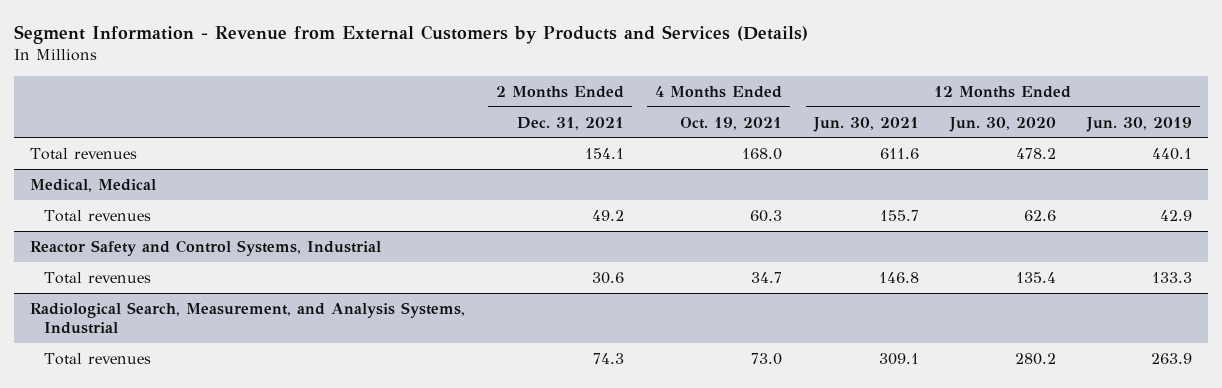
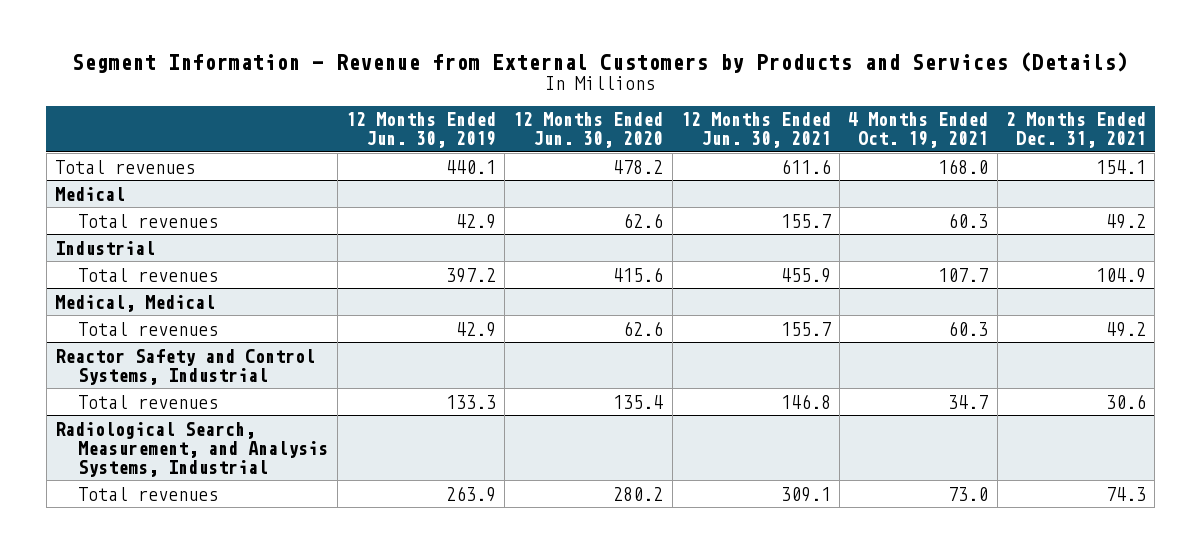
none -> [54,186,125,201] Medical
none -> [78,213,219,228] Total revenues
none -> [54,240,155,255] Industrial
none -> [78,267,219,282] Total revenues

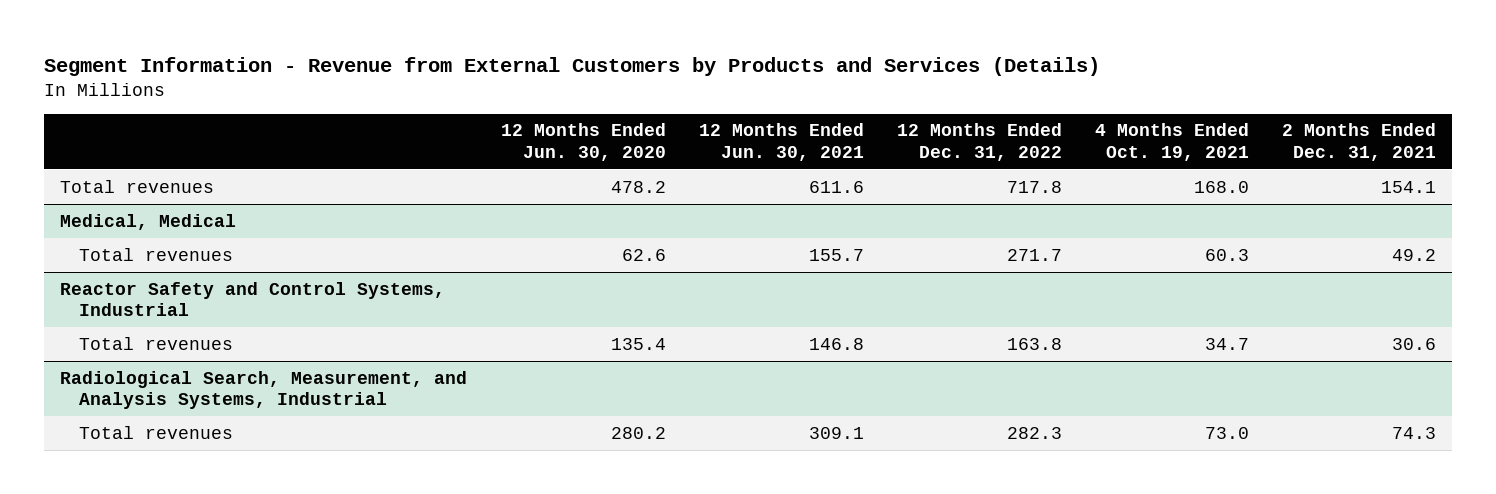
[345,112,496,149] 12 Months Ended Jun. 30, 2019 -> none
none -> [896,123,1062,161] 12 Months Ended Dec. 31, 2022
[54,186,125,201] Medical -> none
[78,213,219,228] Total revenues -> none
[54,240,155,255] Industrial -> none
[78,267,219,282] Total revenues -> none

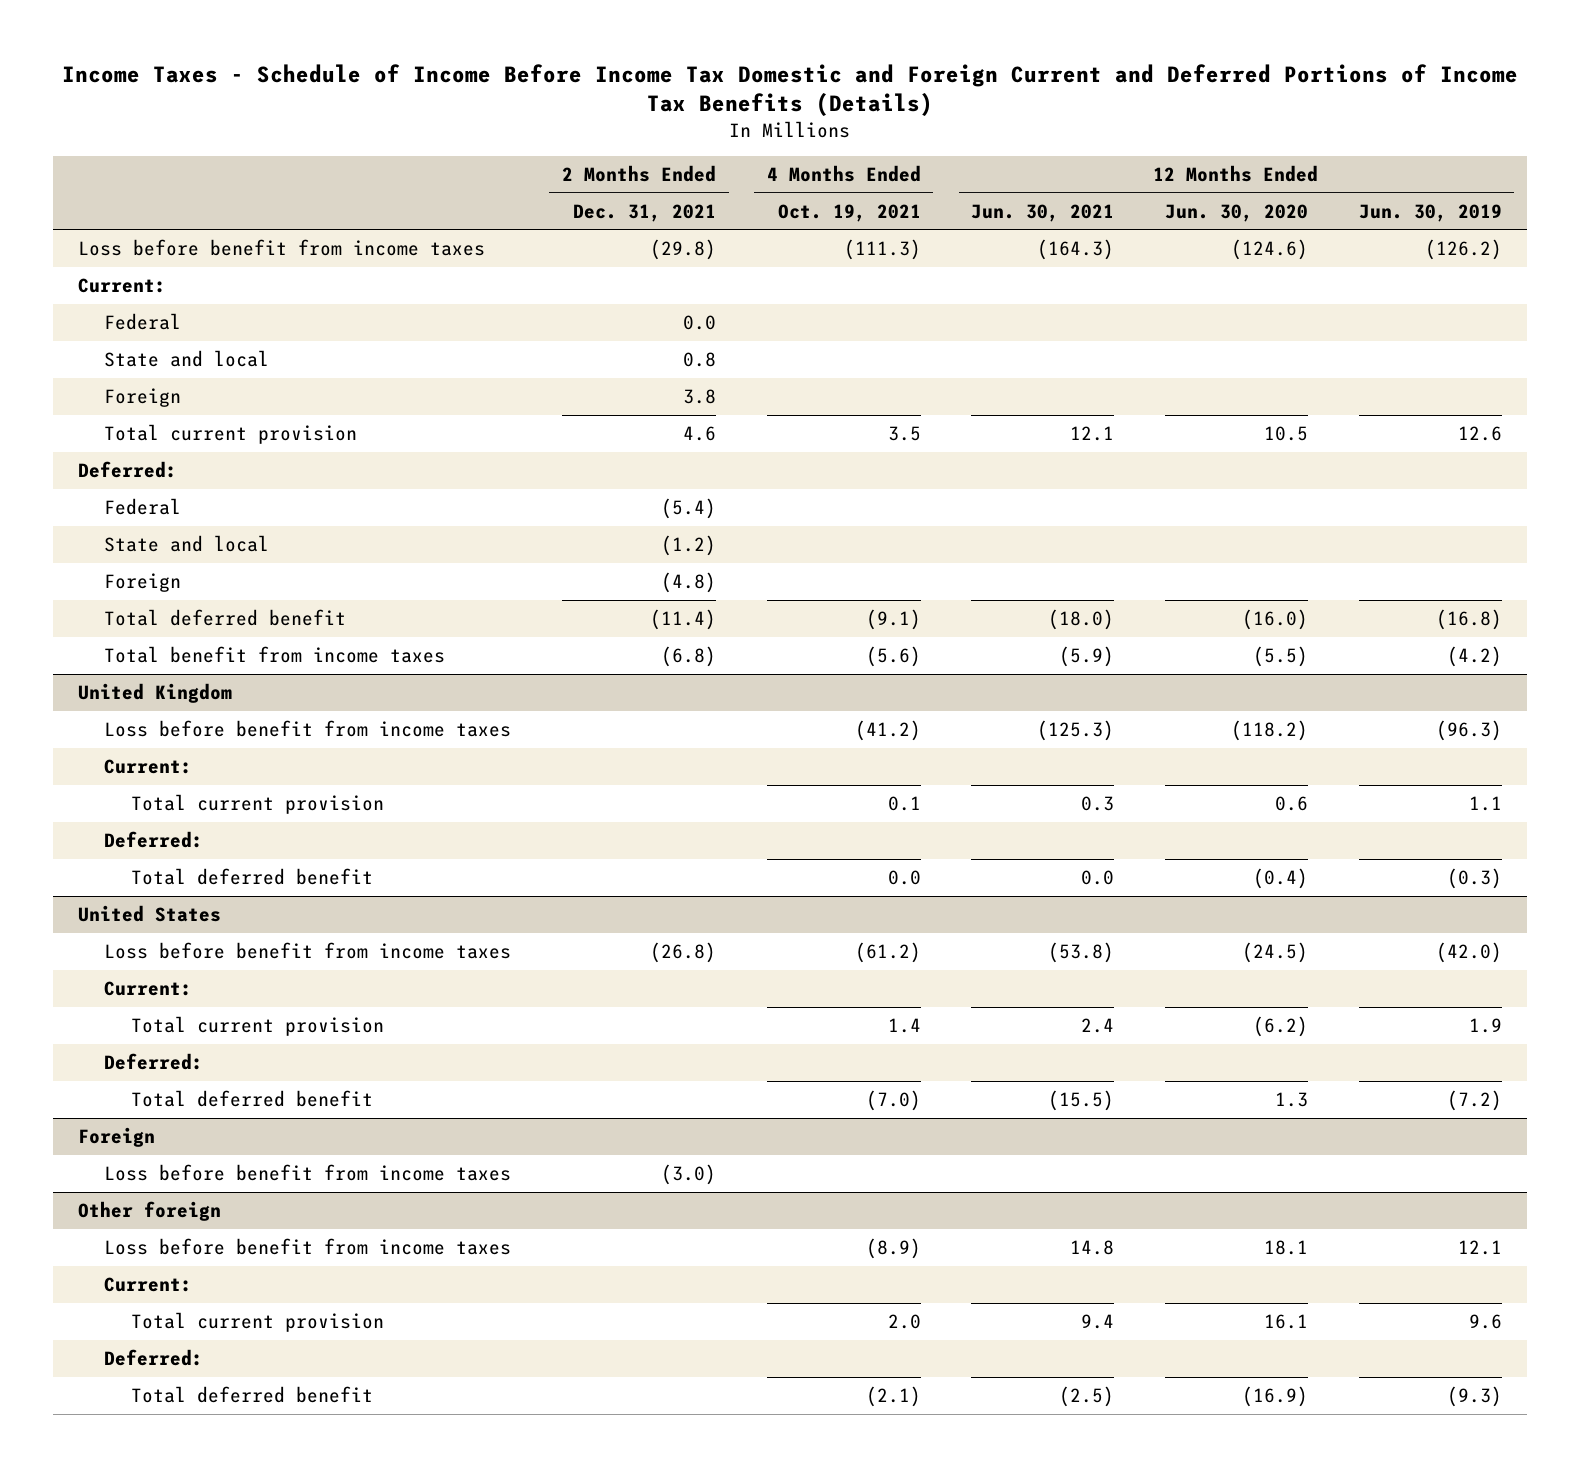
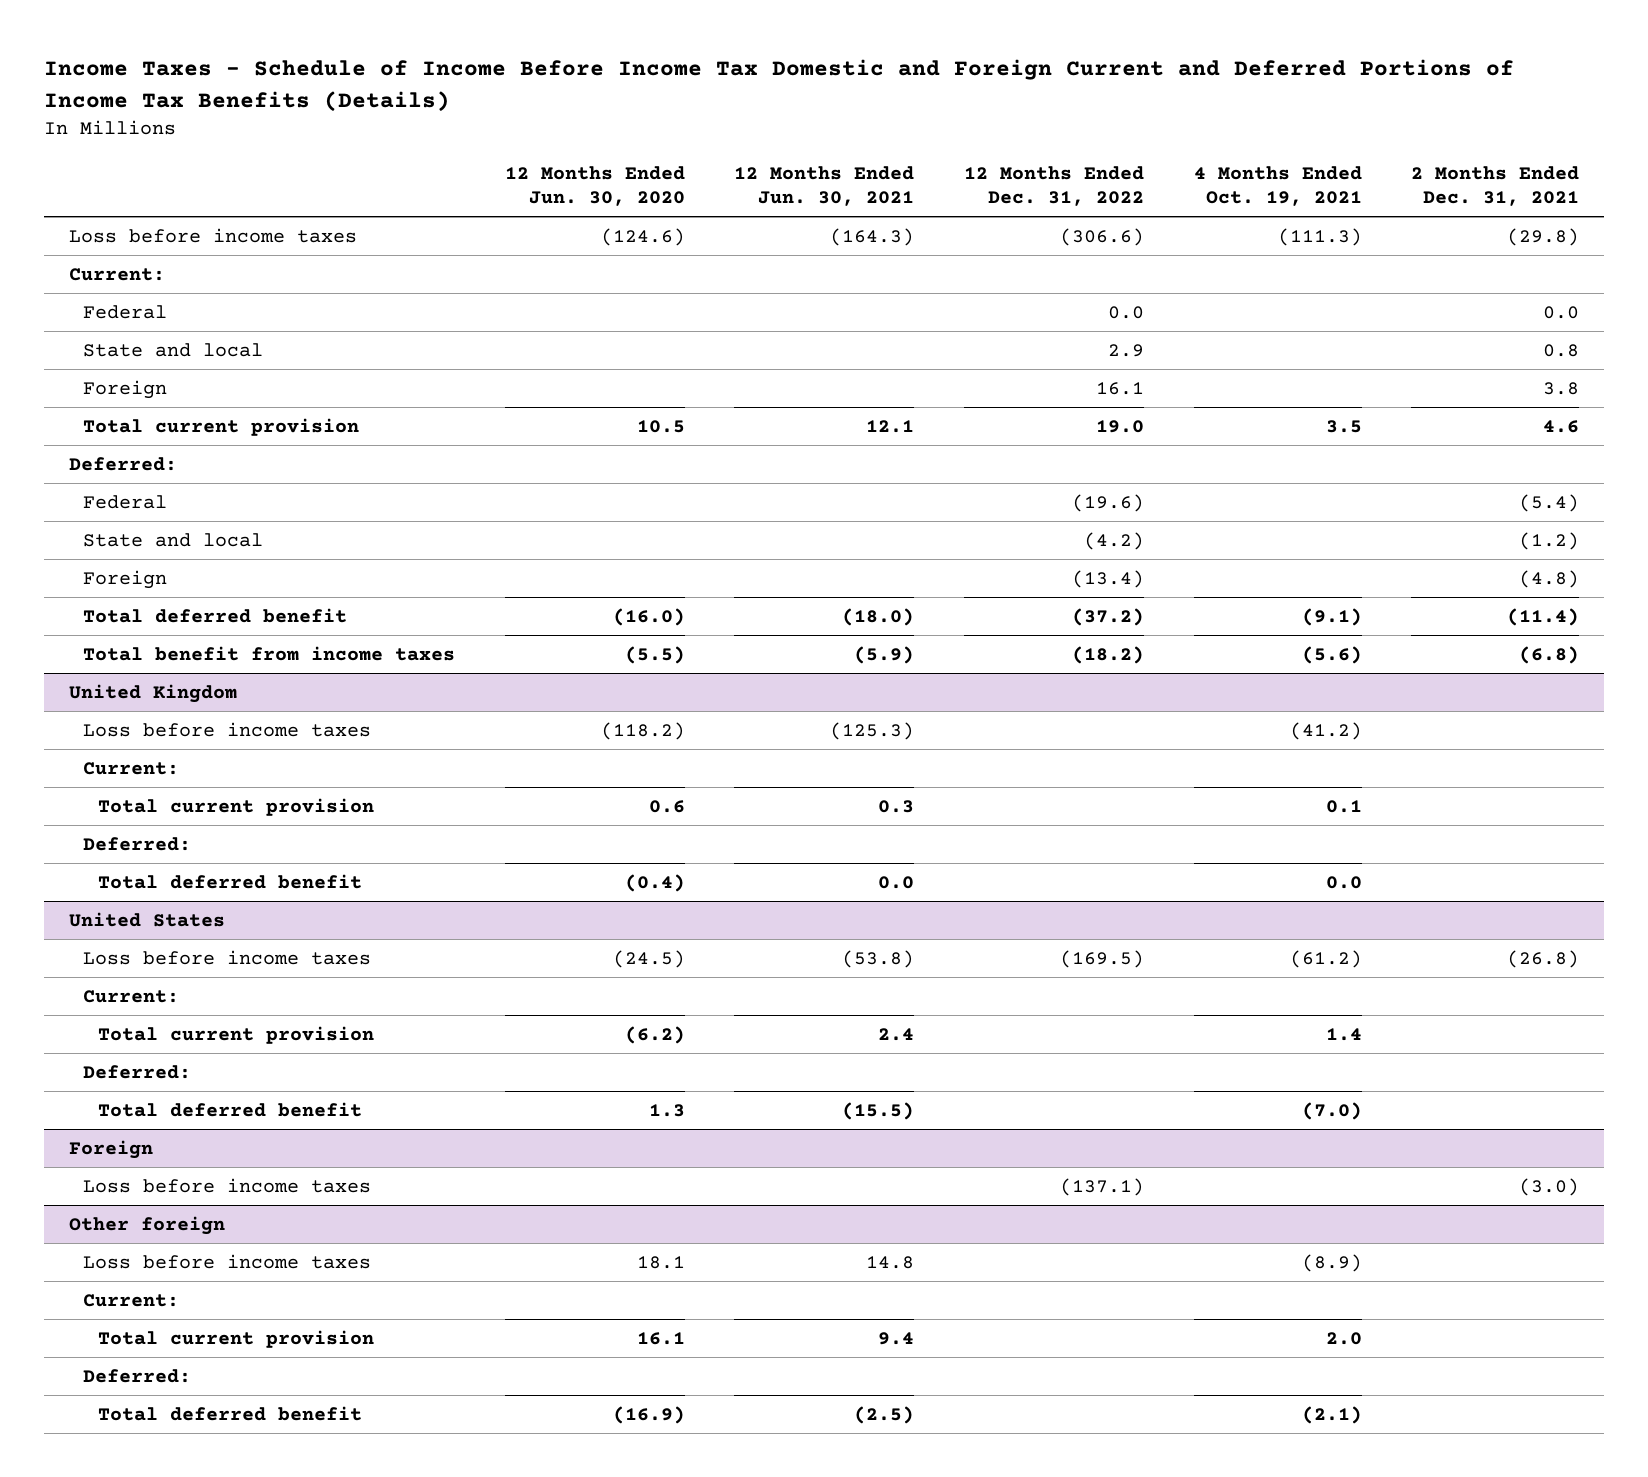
[1358,203,1502,222] Jun. 30, 2019 -> none
none -> [964,165,1145,207] 12 Months Ended Dec. 31, 2022
[77,239,485,257] Loss before benefit from income taxes -> [68,227,357,243] Loss before income taxes
[104,720,512,738] Loss before benefit from income taxes -> [83,721,372,737] Loss before income taxes
[104,942,512,960] Loss before benefit from income taxes -> [83,949,372,965] Loss before income taxes
[104,1164,512,1182] Loss before benefit from income taxes -> [83,1177,372,1193] Loss before income taxes
[104,1238,512,1256] Loss before benefit from income taxes -> [83,1253,372,1269] Loss before income taxes

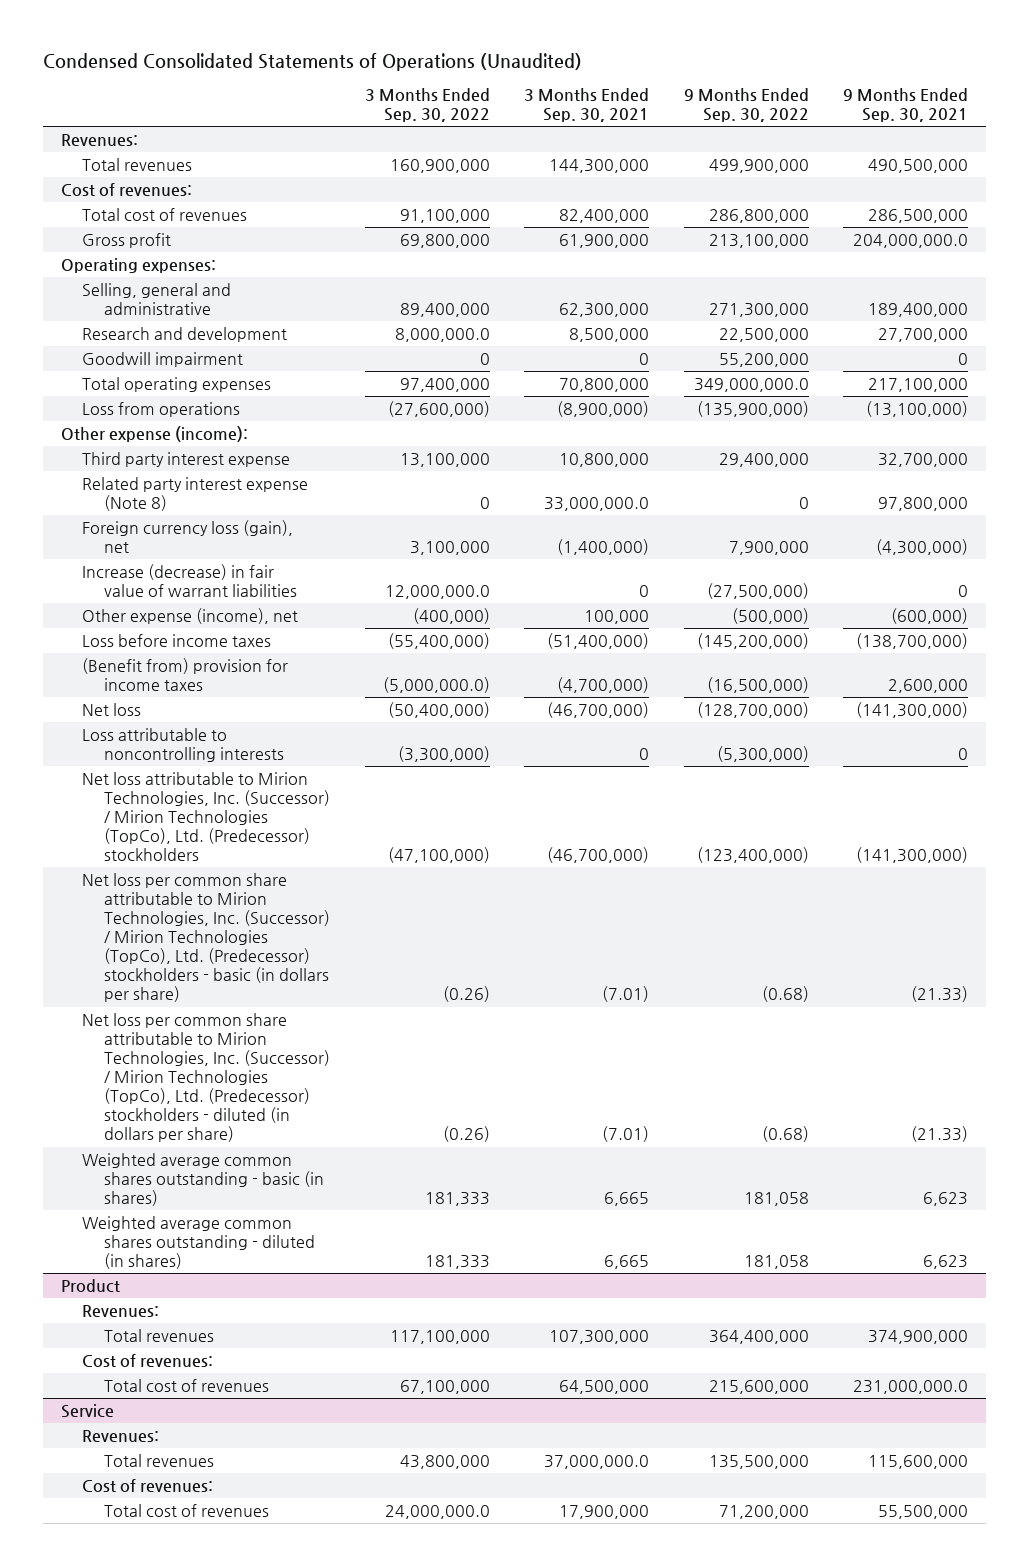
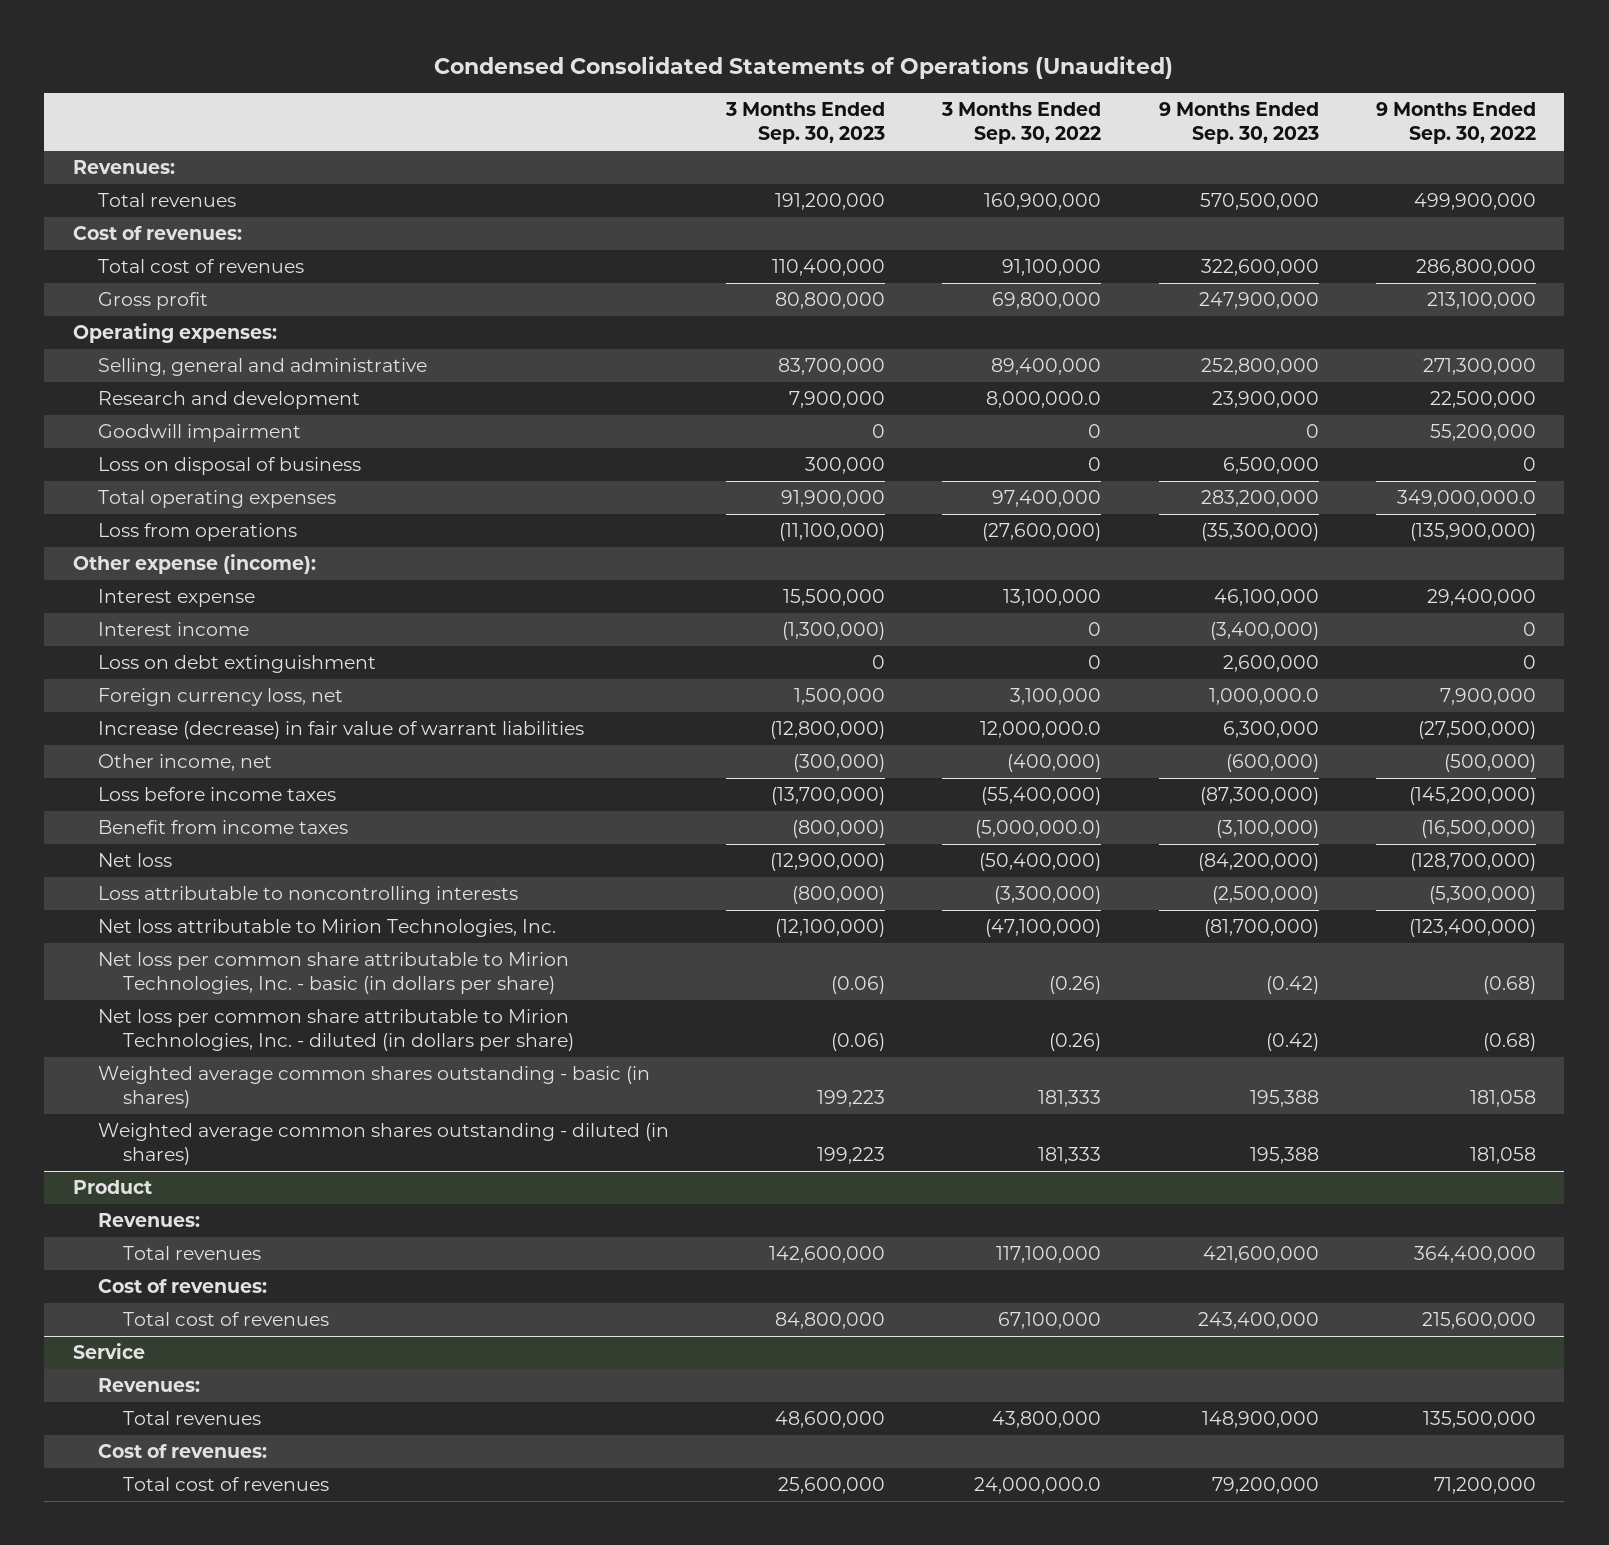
[524,88,650,123] 3 Months Ended Sep. 30, 2021 -> none
[843,88,969,123] 9 Months Ended Sep. 30, 2021 -> none
none -> [725,102,886,145] 3 Months Ended Sep. 30, 2023
none -> [1158,102,1319,145] 9 Months Ended Sep. 30, 2023
none -> [97,457,361,476] Loss on disposal of business
[82,476,309,511] Related party interest expense (Note 8) -> none
[82,451,291,467] Third party interest expense -> [97,589,255,608] Interest expense
none -> [97,622,249,637] Interest income
none -> [97,655,376,674] Loss on debt extinguishment
[82,519,294,553] Foreign currency loss (gain), net -> [97,688,343,707] Foreign currency loss, net
[82,607,299,624] Other expense (income), net -> [97,754,272,772] Other income, net
[82,657,289,691] (Benefit from) provision for income taxes -> [97,820,348,835] Benefit from income taxes
[82,771,331,862] Net loss attributable to Mirion Technologies, Inc. (Successor) / Mirion Technologies (TopCo), Ltd. (Predecessor) stockholders -> [97,919,556,938] Net loss attributable to Mirion Technologies, Inc.
[82,872,331,1003] Net loss per common share attributable to Mirion Technologies, Inc. (Successor) / Mirion Technologies (TopCo), Ltd. (Predecessor) stockholders - basic (in dollars per share) -> [97,952,569,995] Net loss per common share attributable to Mirion Technologies, Inc. - basic (in dollars per share)
[82,1012,331,1143] Net loss per common share attributable to Mirion Technologies, Inc. (Successor) / Mirion Technologies (TopCo), Ltd. (Predecessor) stockholders - diluted (in dollars per share) -> [97,1009,575,1052] Net loss per common share attributable to Mirion Technologies, Inc. - diluted (in dollars per share)

